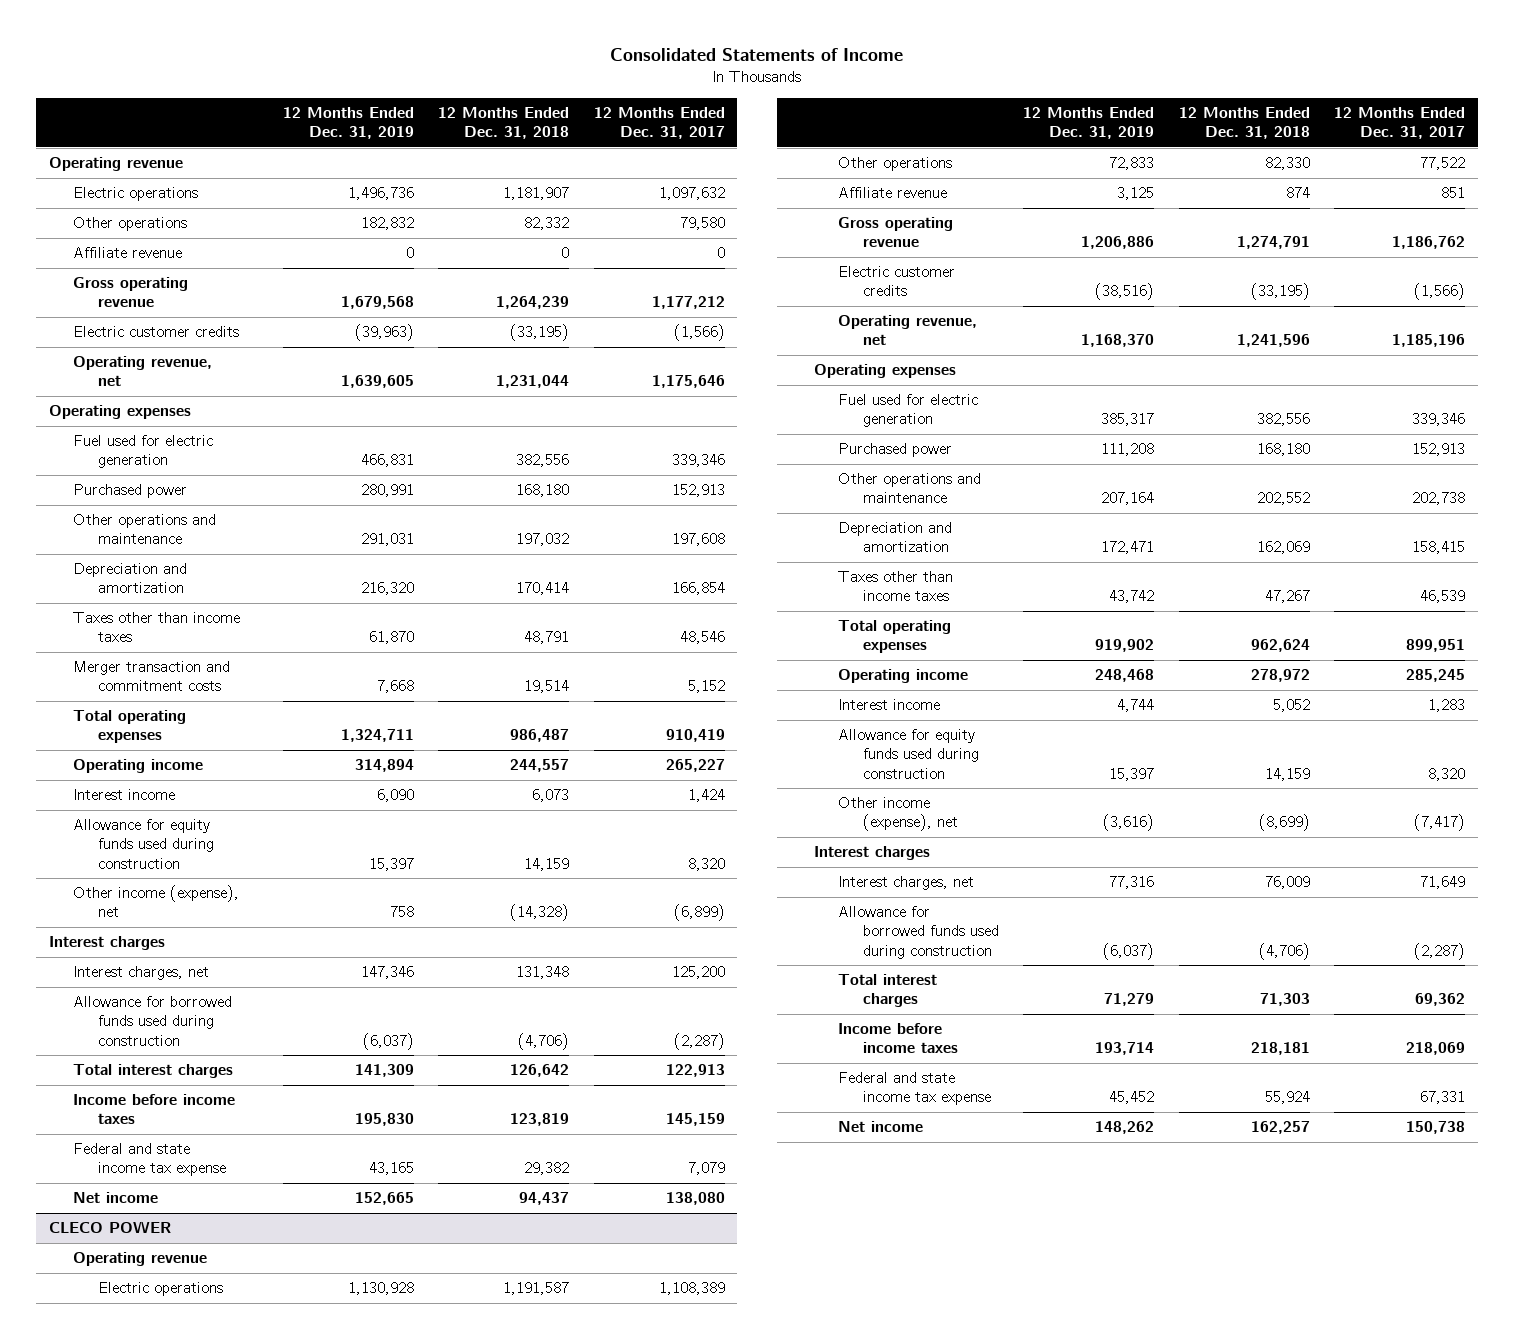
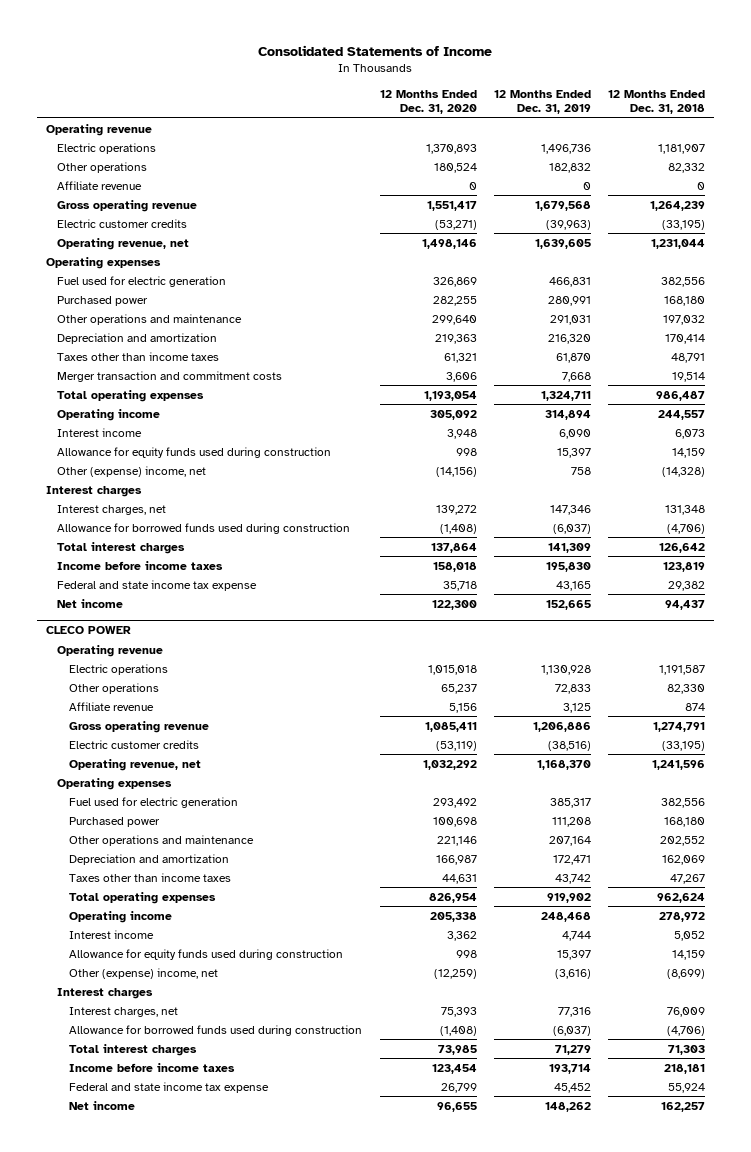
[593,107,725,140] 12 Months Ended Dec. 31, 2017 -> none
none -> [379,89,477,115] 12 Months Ended Dec. 31, 2020
[73,885,240,918] Other income (expense), net -> [57,465,207,477] Other (expense) income, net
[838,797,959,832] Other income (expense), net -> [69,967,219,979] Other (expense) income, net

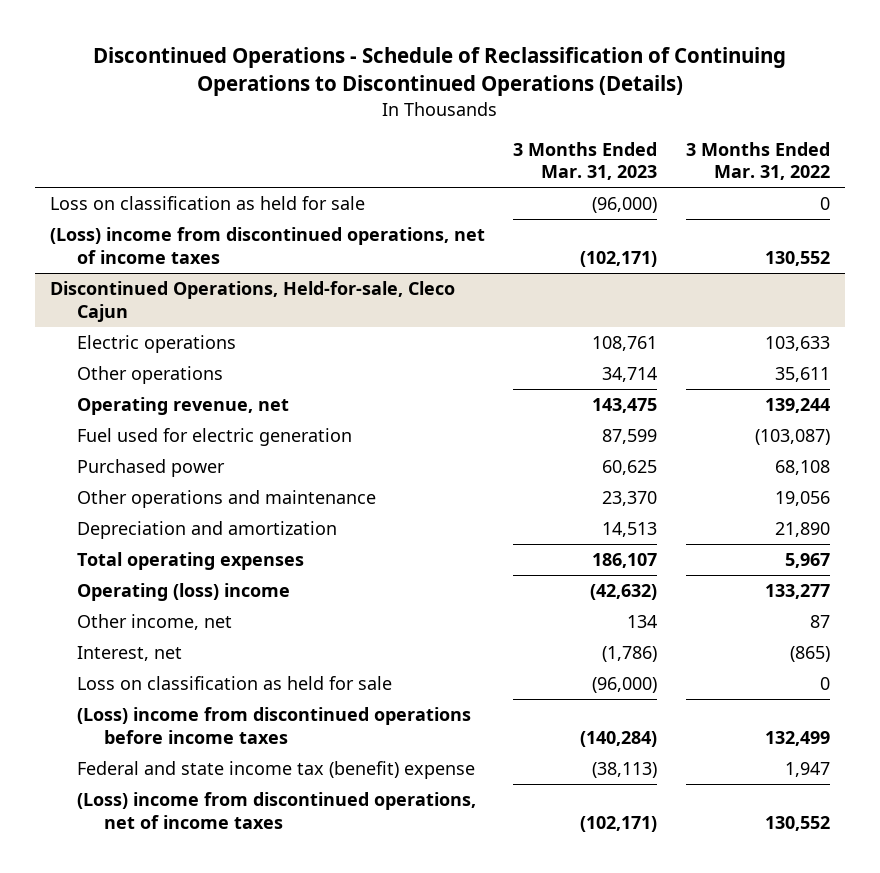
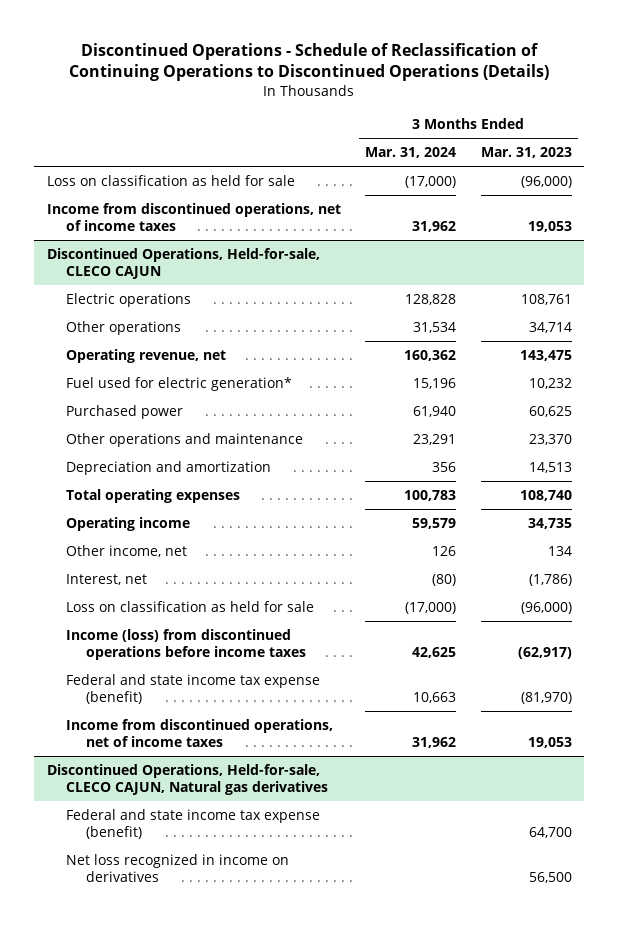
[686,141,831,181] 3 Months Ended Mar. 31, 2022 -> none
none -> [365,146,457,158] Mar. 31, 2024
[49,226,485,264] (Loss) income from discontinued operations, net of income taxes -> [46,202,341,232] Income from discontinued operations, net of income taxes
[580,250,658,267] (102,171) -> [527,221,572,233] 19,053
[49,280,455,322] Discontinued Operations, Held-for-sale, Cleco Cajun -> [46,247,320,280] Discontinued Operations, Held-for-sale, CLECO CAJUN
[76,427,352,446] Fuel used for electric generation -> [66,376,293,391] Fuel used for electric generation*
[602,428,658,444] 87,599 -> [528,377,572,389] 10,232
[592,552,658,568] 186,107 -> [519,489,572,501] 108,740
[76,582,290,601] Operating (loss) income -> [66,516,191,531] Operating income
[590,583,658,600] (42,632) -> [527,517,572,529] 34,735
[76,706,471,744] (Loss) income from discontinued operations before income taxes -> [66,628,307,661] Income (loss) from discontinued operations before income taxes
[580,730,658,747] (140,284) -> [517,647,572,660] (62,917)
[76,760,475,779] Federal and state income tax (benefit) expense -> [66,673,321,705] Federal and state income tax expense (benefit)
[592,761,658,778] (38,113) -> [520,692,572,705] (81,970)
[76,791,476,829] (Loss) income from discontinued operations, net of income taxes -> [66,718,334,748] Income from discontinued operations, net of income taxes
[580,815,658,832] (102,171) -> [527,737,572,749] 19,053
none -> [46,763,329,796] Discontinued Operations, Held-for-sale, CLECO CAJUN, Natural gas derivatives
none -> [66,808,321,840] Federal and state income tax expense (benefit)
none -> [66,853,290,883] Net loss recognized in income on derivatives

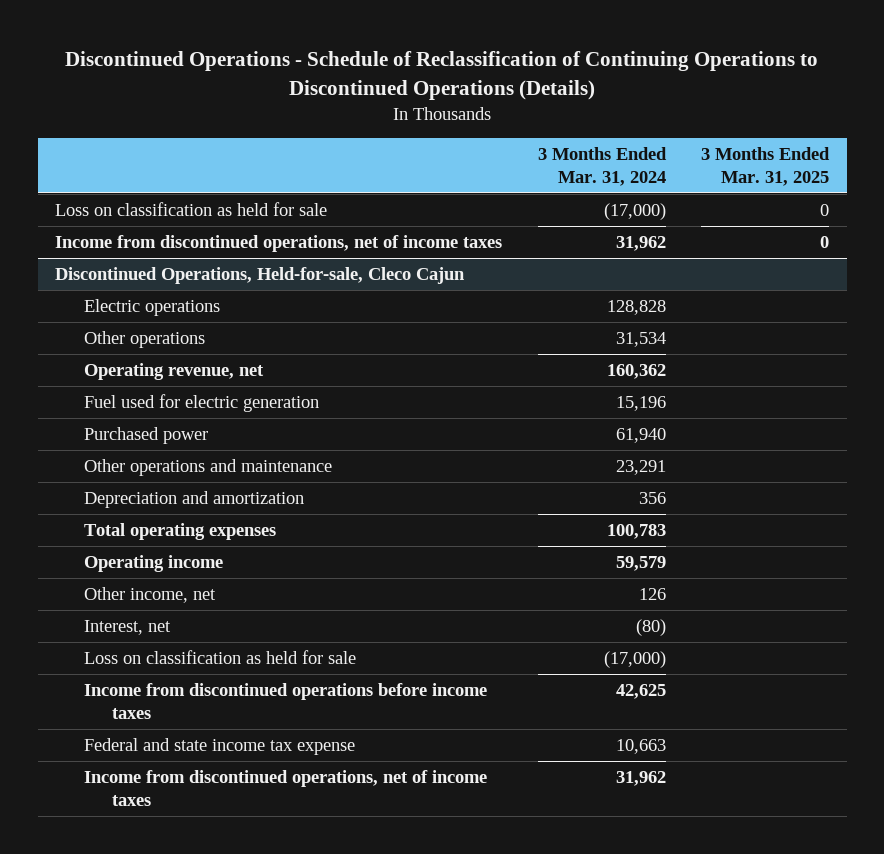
[480,146,572,158] Mar. 31, 2023 -> none
none -> [700,147,830,186] 3 Months Ended Mar. 31, 2025
[46,247,320,280] Discontinued Operations, Held-for-sale, CLECO CAJUN -> [55,267,466,285] Discontinued Operations, Held-for-sale, Cleco Cajun
[66,376,293,391] Fuel used for electric generation* -> [83,394,319,413] Fuel used for electric generation
[66,628,307,661] Income (loss) from discontinued operations before income taxes -> [83,683,487,719] Income from discontinued operations before income taxes
[66,673,321,705] Federal and state income tax expense (benefit) -> [83,738,355,756] Federal and state income tax expense
[46,763,329,796] Discontinued Operations, Held-for-sale, CLECO CAJUN, Natural gas derivatives -> none
[66,808,321,840] Federal and state income tax expense (benefit) -> none
[66,853,290,883] Net loss recognized in income on derivatives -> none

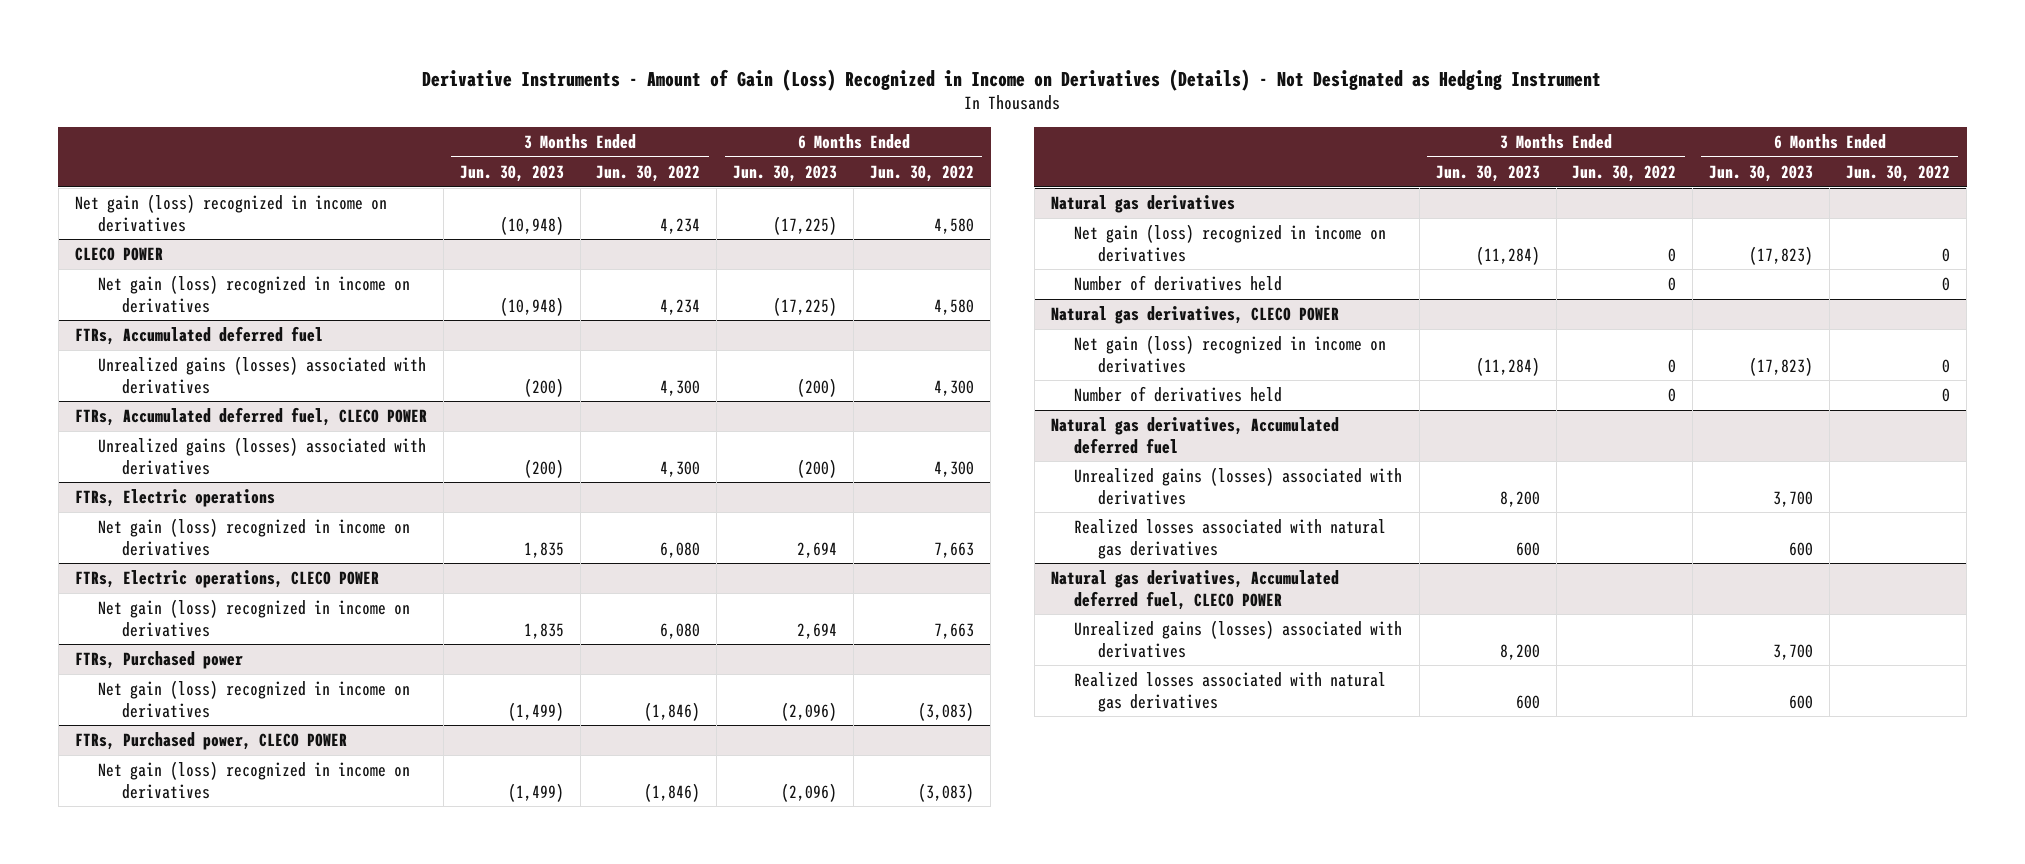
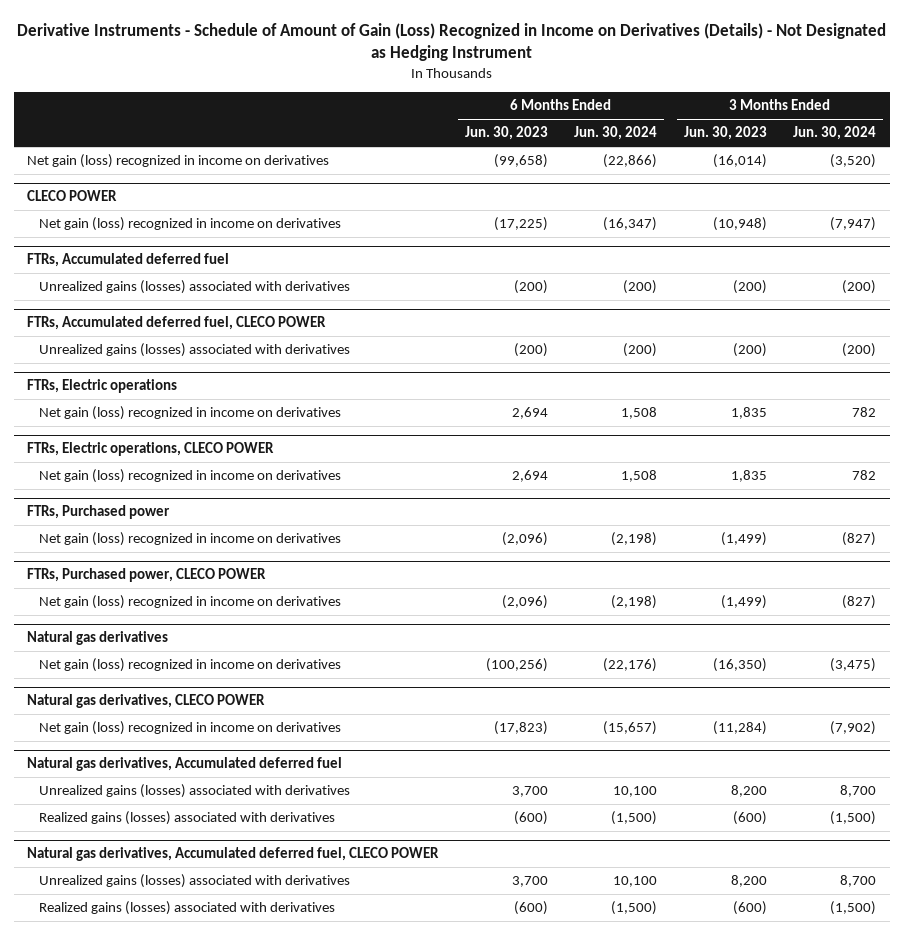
[422,68,1602,91] Derivative Instruments - Amount of Gain (Loss) Recognized in Income on Derivatives (Details) - Not Designated as Hedging Instrument -> [16,23,886,62] Derivative Instruments - Schedule of Amount of Gain (Loss) Recognized in Income on Derivatives (Details) - Not Designated as Hedging Instrument
[596,164,701,182] Jun. 30, 2022 -> none
[870,164,975,182] Jun. 30, 2022 -> none
none -> [574,126,658,141] Jun. 30, 2024
none -> [793,126,877,141] Jun. 30, 2024
[499,215,564,235] (10,948) -> [712,154,767,169] (16,014)
[773,215,838,235] (17,225) -> [493,154,548,169] (99,658)
[1074,275,1283,292] Number of derivatives held -> none
[1475,245,1540,265] (11,284) -> [712,658,767,673] (16,350)
[1749,245,1814,265] (17,823) -> [485,658,548,673] (100,256)
[1074,386,1283,403] Number of derivatives held -> none
[1074,519,1387,559] Realized losses associated with natural gas derivatives -> [39,811,336,826] Realized gains (losses) associated with derivatives
[1515,541,1540,556] 600 -> [732,811,767,826] (600)
[1789,541,1814,556] 600 -> [513,811,548,826] (600)
[1074,672,1387,712] Realized losses associated with natural gas derivatives -> [39,901,336,916] Realized gains (losses) associated with derivatives
[1515,694,1540,709] 600 -> [732,901,767,916] (600)
[1789,694,1814,709] 600 -> [513,901,548,916] (600)

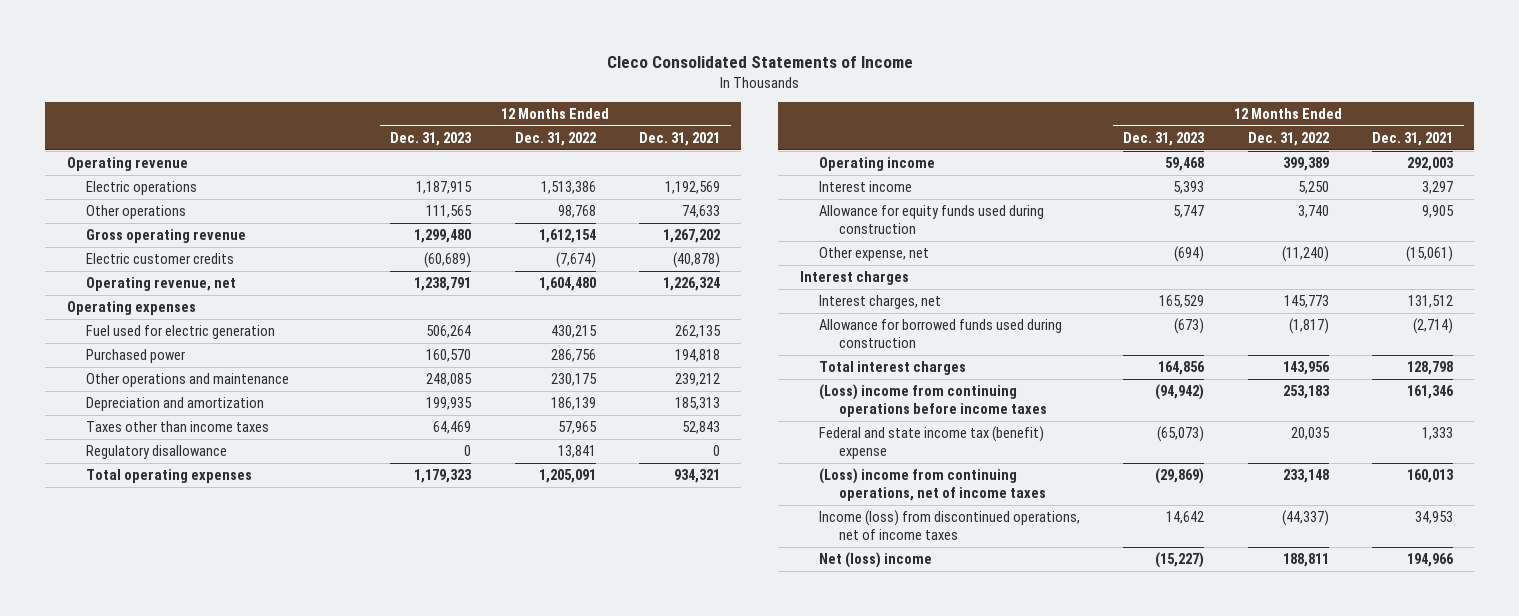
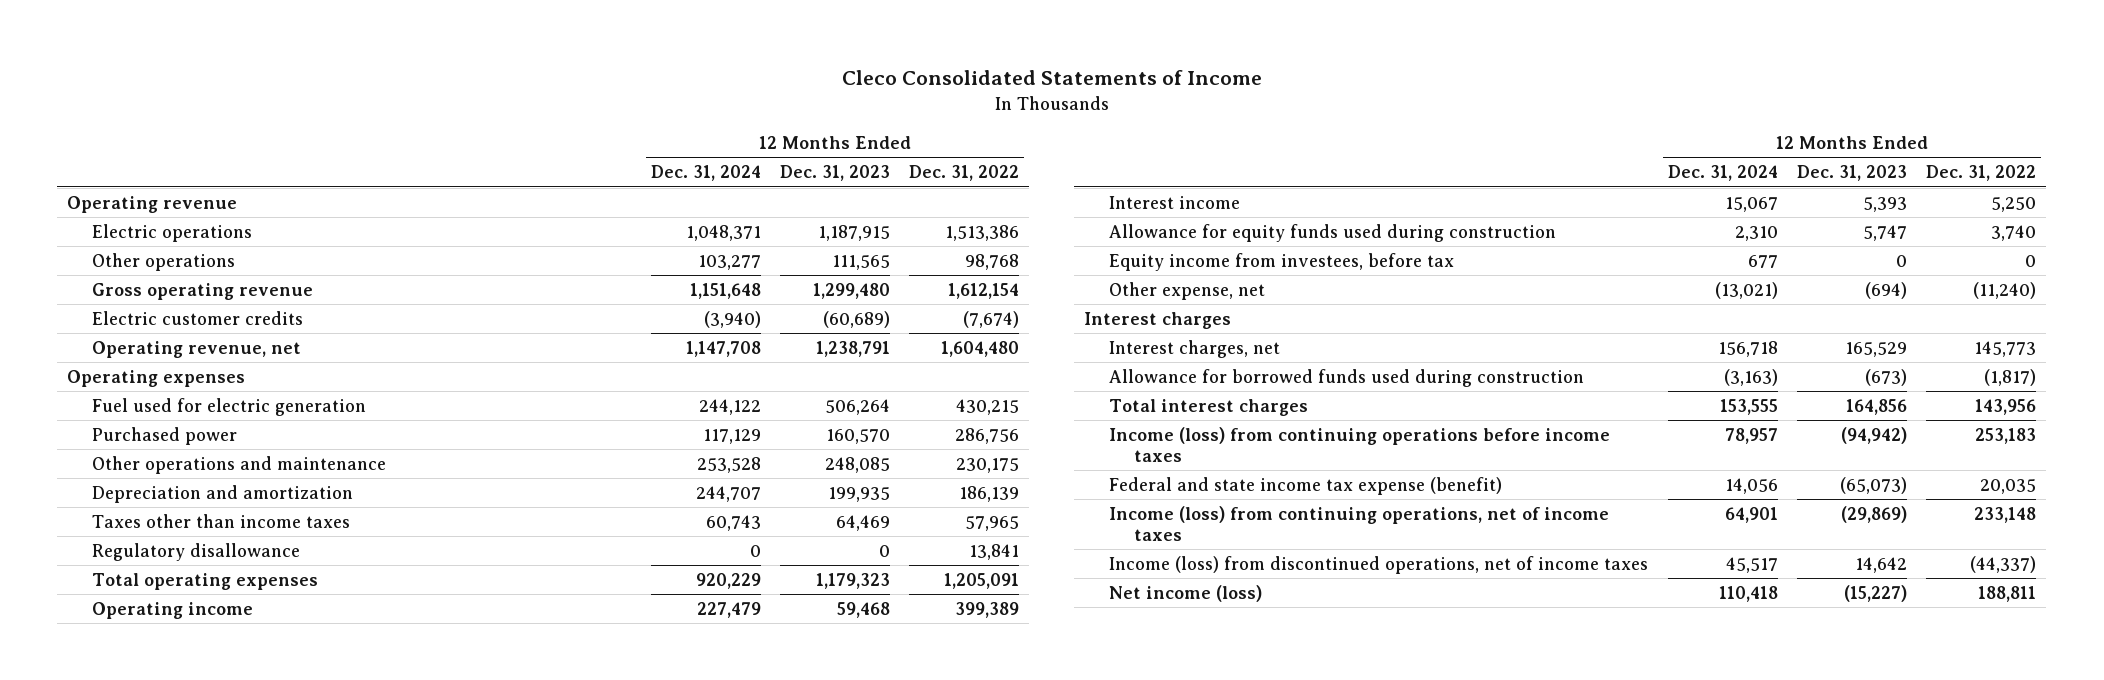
[638,132,720,147] Dec. 31, 2021 -> none
none -> [650,165,761,182] Dec. 31, 2024
none -> [1109,252,1455,271] Equity income from investees, before tax
[819,384,1047,418] (Loss) income from continuing operations before income taxes -> [1109,426,1611,462] Income (loss) from continuing operations before income taxes
[819,426,1045,460] Federal and state income tax (benefit) expense -> [1109,476,1503,495] Federal and state income tax expense (benefit)
[819,468,1046,502] (Loss) income from continuing operations, net of income taxes -> [1109,505,1610,541] Income (loss) from continuing operations, net of income taxes
[819,552,933,569] Net (loss) income -> [1109,584,1263,602] Net income (loss)

